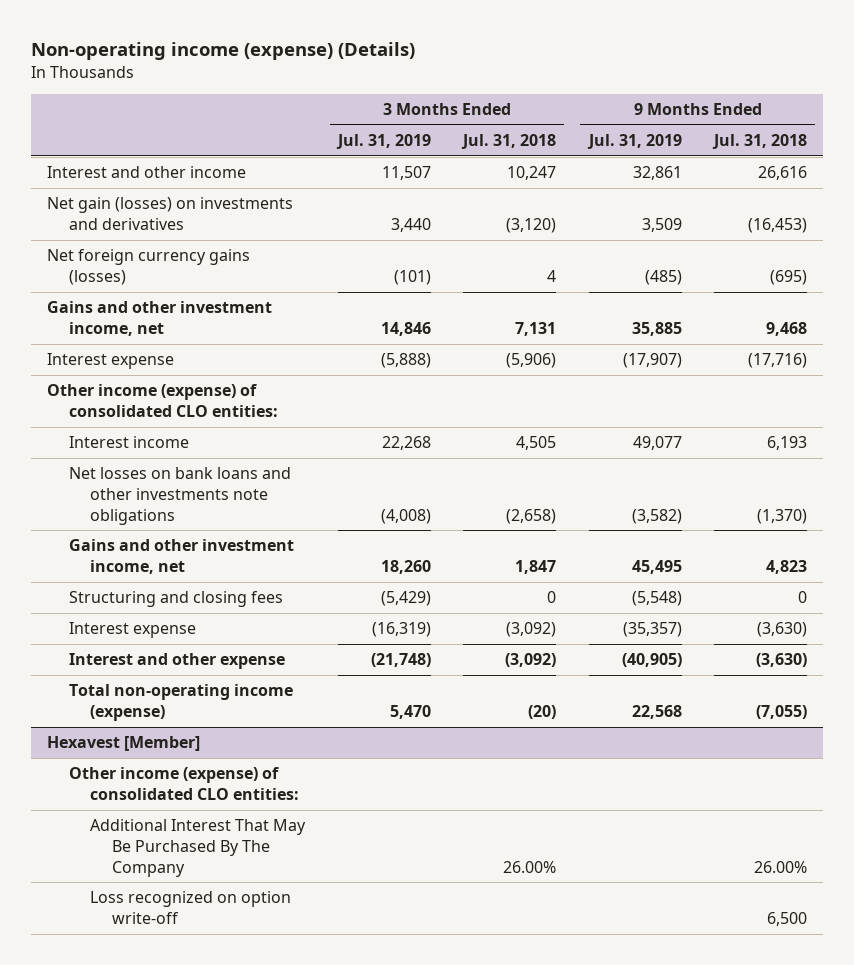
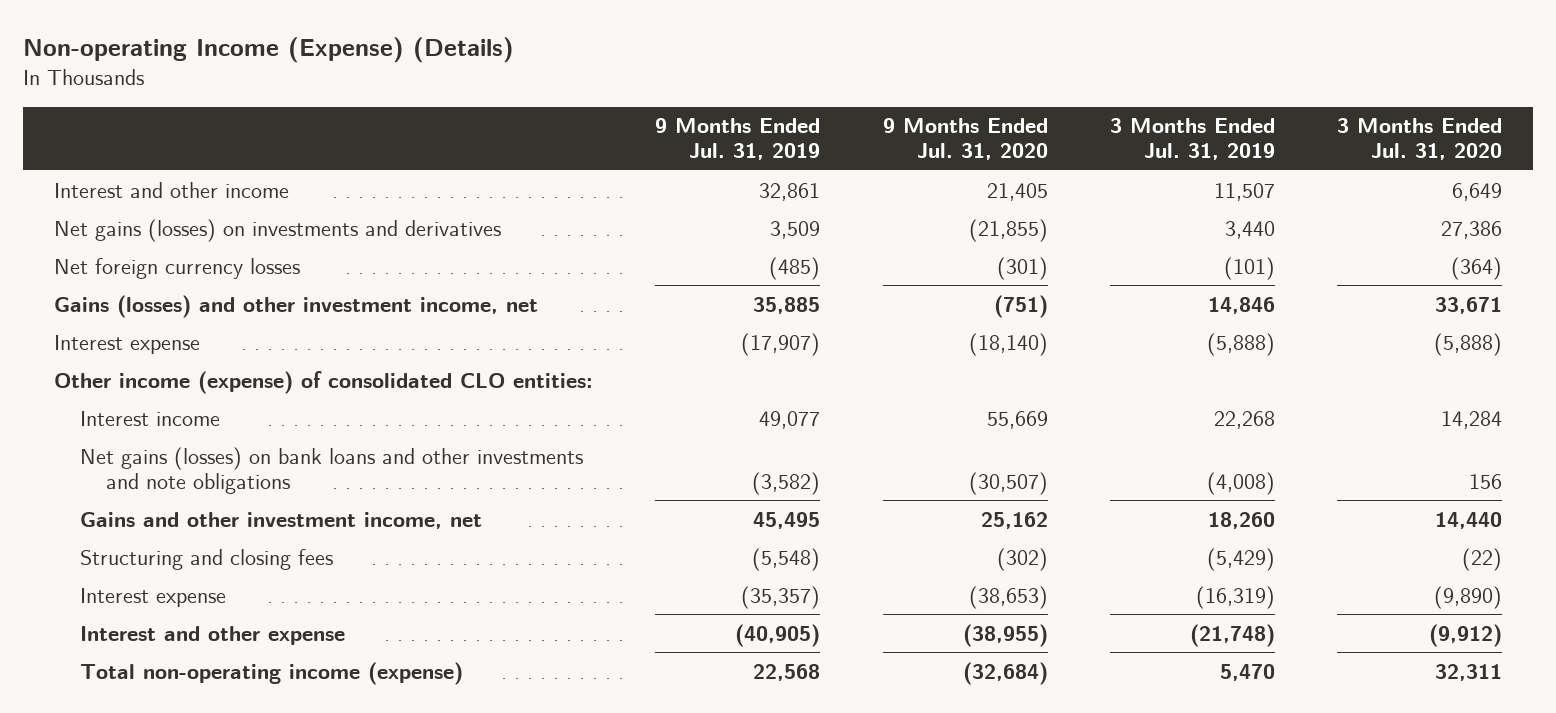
[30,41,415,60] Non-operating income (expense) (Details) -> [23,37,515,64] Non-operating Income (Expense) (Details)
[461,134,557,150] Jul. 31, 2018 -> none
[711,134,807,150] Jul. 31, 2018 -> none
none -> [882,118,1048,161] 9 Months Ended Jul. 31, 2020
none -> [1337,118,1503,161] 3 Months Ended Jul. 31, 2020
[46,197,293,231] Net gain (losses) on investments and derivatives -> [54,218,502,242] Net gains (losses) on investments and derivatives
[46,249,250,286] Net foreign currency gains (losses) -> [54,257,301,279] Net foreign currency losses
[46,301,272,337] Gains and other investment income, net -> [54,294,539,318] Gains (losses) and other investment income, net
[68,467,291,525] Net losses on bank loans and other investments note obligations -> [80,446,584,494] Net gains (losses) on bank loans and other investments and note obligations
[46,736,200,752] Hexavest [Member] -> none
[68,767,300,801] Other income (expense) of consolidated CLO entities: -> none
[90,819,307,877] Additional Interest That May Be Purchased By The Company -> none
[90,891,292,925] Loss recognized on option write-off -> none

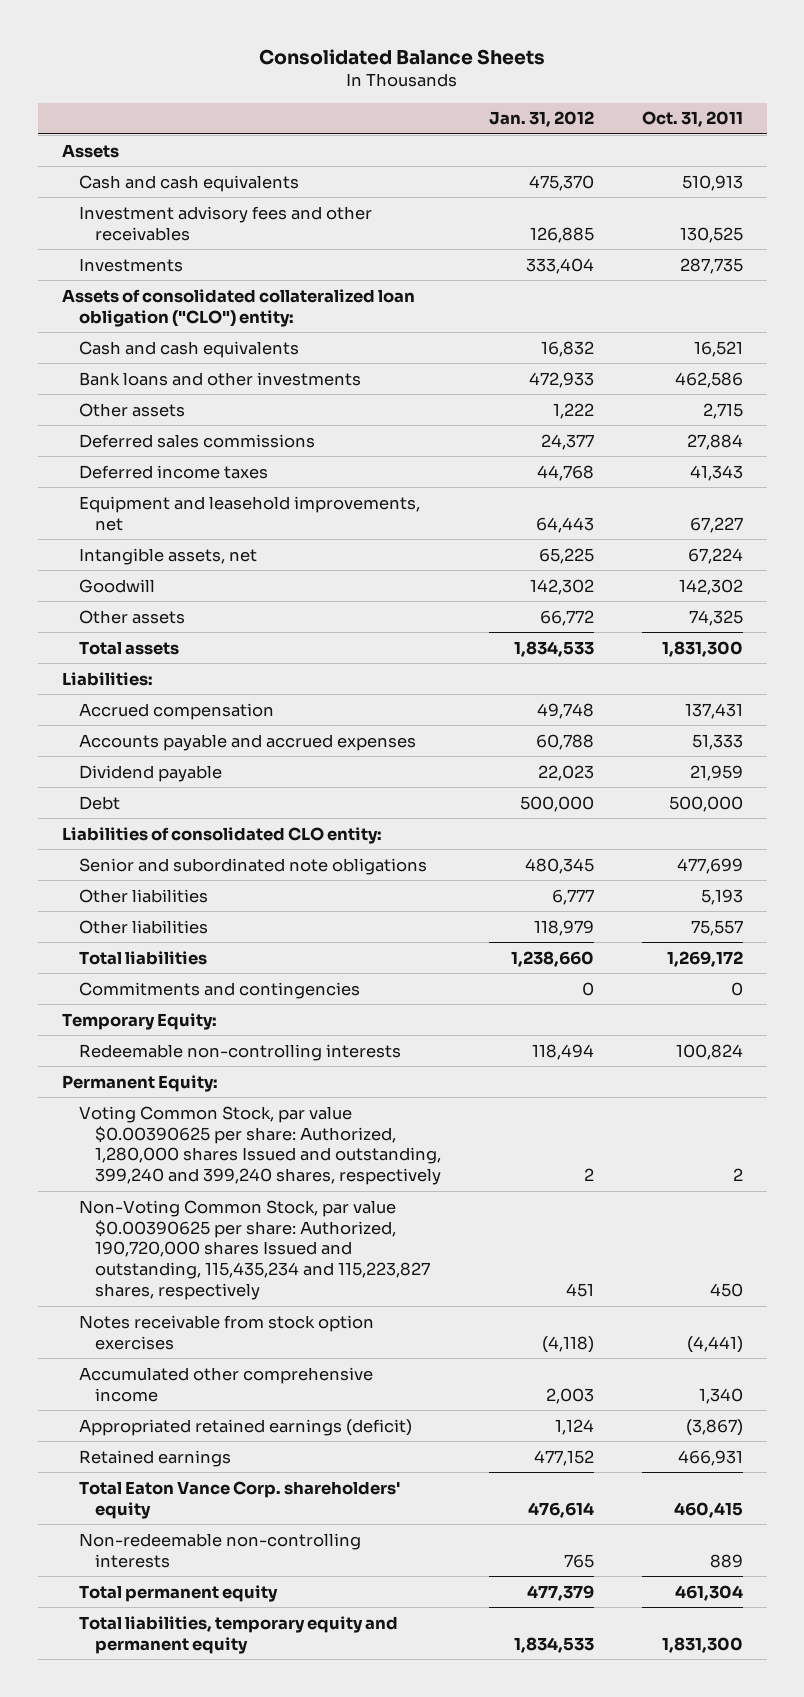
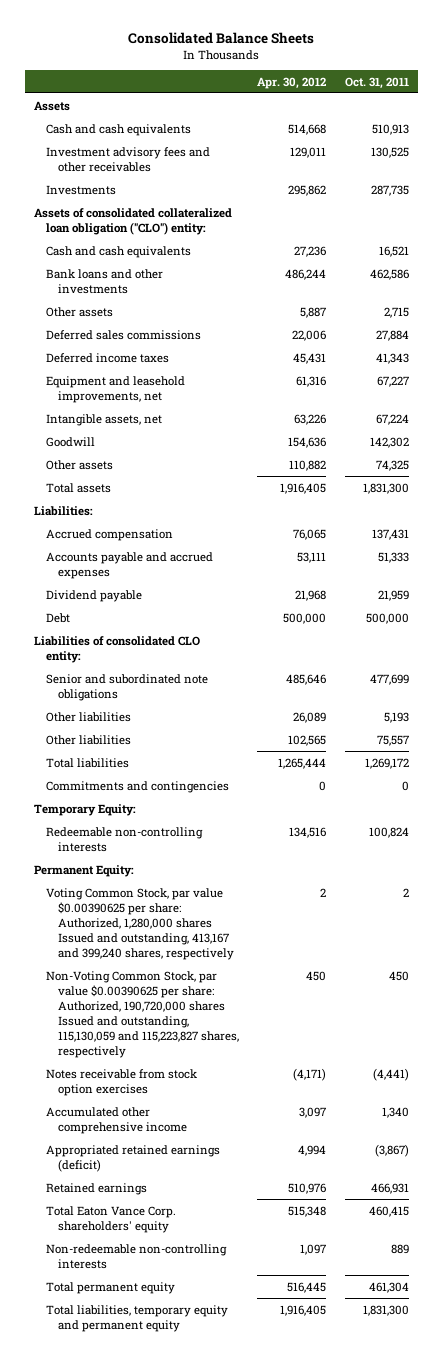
[489,111,595,128] Jan. 31, 2012 -> none
none -> [257,76,327,89] Apr. 30, 2012
[78,1105,442,1186] Voting Common Stock, par value $0.00390625 per share: Authorized, 1,280,000 shares Issued and outstanding, 399,240 and 399,240 shares, respectively -> [45,887,234,960] Voting Common Stock, par value $0.00390625 per share: Authorized, 1,280,000 shares Issued and outstanding, 413,167 and 399,240 shares, respectively
[78,1199,431,1301] Non-Voting Common Stock, par value $0.00390625 per share: Authorized, 190,720,000 shares Issued and outstanding, 115,435,234 and 115,223,827 shares, respectively -> [45,970,239,1058] Non-Voting Common Stock, par value $0.00390625 per share: Authorized, 190,720,000 shares Issued and outstanding, 115,130,059 and 115,223,827 shares, respectively

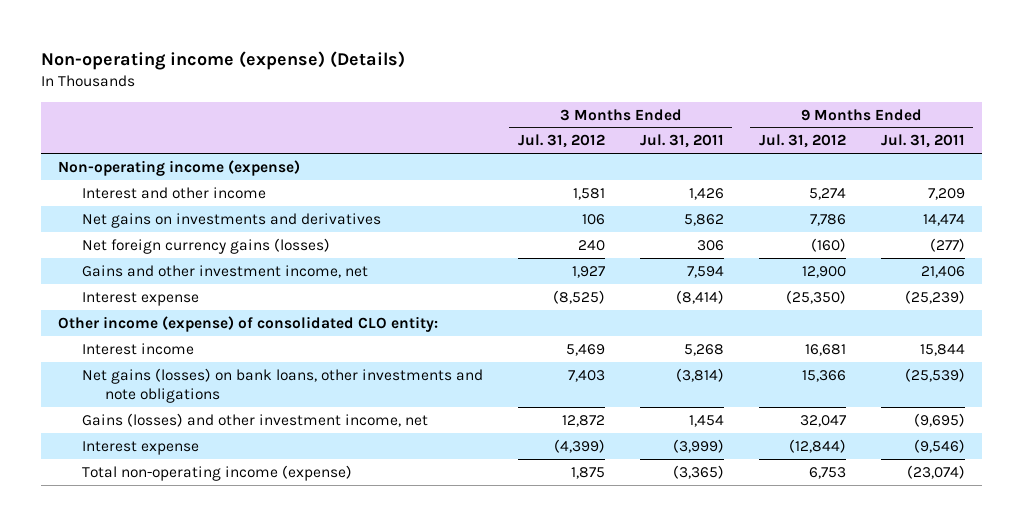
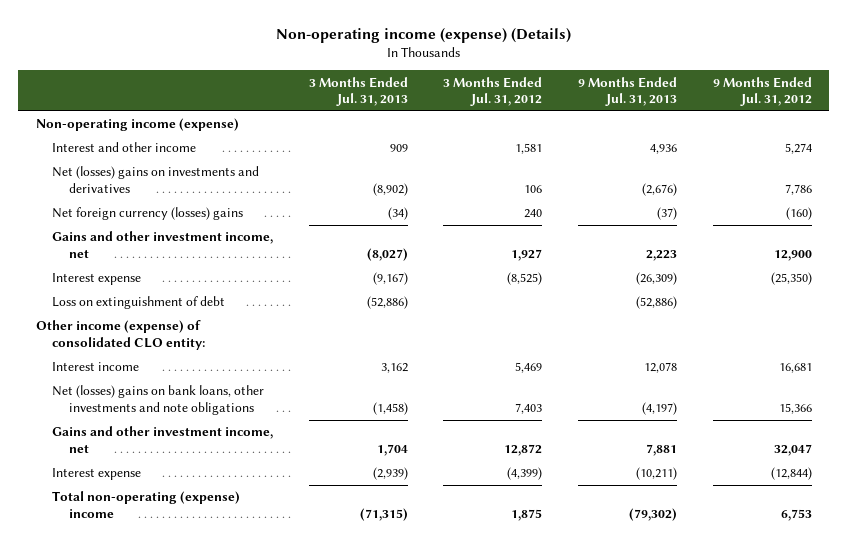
[639,134,724,149] Jul. 31, 2011 -> none
[880,134,965,149] Jul. 31, 2011 -> none
none -> [308,76,408,107] 3 Months Ended Jul. 31, 2013
none -> [578,76,678,107] 9 Months Ended Jul. 31, 2013
[81,212,381,228] Net gains on investments and derivatives -> [52,166,260,194] Net (losses) gains on investments and derivatives
[81,237,330,254] Net foreign currency gains (losses) -> [52,207,244,221] Net foreign currency (losses) gains
none -> [52,296,226,310] Loss on extinguishment of debt
[81,367,483,403] Net gains (losses) on bank loans, other investments and note obligations -> [52,385,265,416] Net (losses) gains on bank loans, other investments and note obligations
[81,412,428,427] Gains (losses) and other investment income, net -> [52,426,274,454] Gains and other investment income, net
[81,464,352,481] Total non-operating income (expense) -> [52,491,241,519] Total non-operating (expense) income

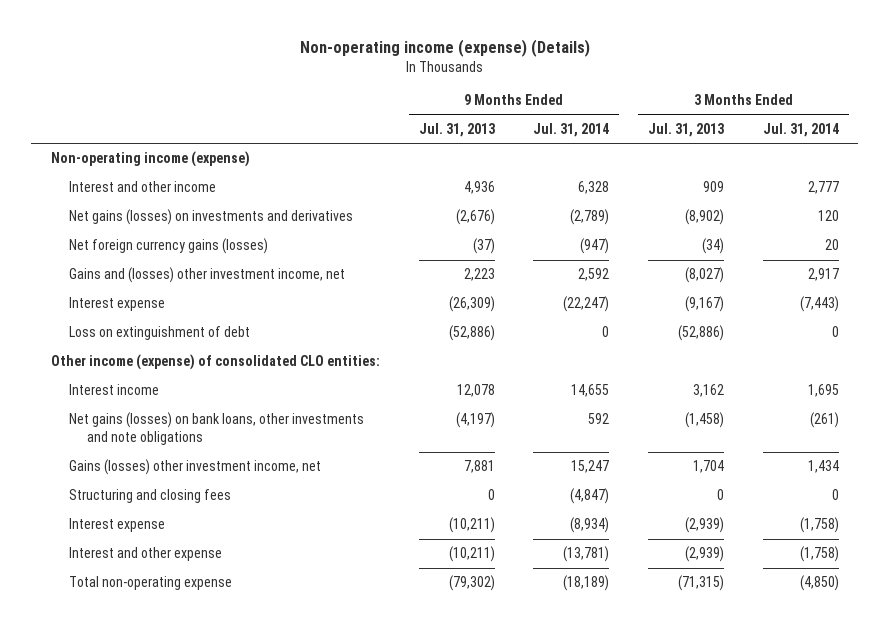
[443,76,543,107] 3 Months Ended Jul. 31, 2012 -> none
[712,76,812,107] 9 Months Ended Jul. 31, 2012 -> none
none -> [533,122,610,137] Jul. 31, 2014
none -> [762,122,839,137] Jul. 31, 2014
[52,166,260,194] Net (losses) gains on investments and derivatives -> [68,209,353,226] Net gains (losses) on investments and derivatives
[52,207,244,221] Net foreign currency (losses) gains -> [68,238,268,255] Net foreign currency gains (losses)
[52,231,274,259] Gains and other investment income, net -> [68,267,345,284] Gains and (losses) other investment income, net
[35,320,206,351] Other income (expense) of consolidated CLO entity: -> [50,354,380,371] Other income (expense) of consolidated CLO entities:
[52,385,265,416] Net (losses) gains on bank loans, other investments and note obligations -> [68,412,364,446] Net gains (losses) on bank loans, other investments and note obligations
[52,426,274,454] Gains and other investment income, net -> [68,459,321,476] Gains (losses) other investment income, net
none -> [68,489,231,504] Structuring and closing fees
none -> [68,547,222,562] Interest and other expense
[52,491,241,519] Total non-operating (expense) income -> [68,576,232,591] Total non-operating expense

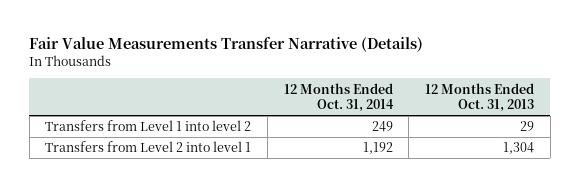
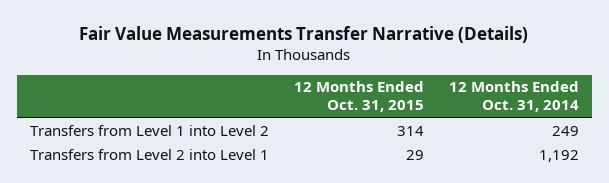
[424,82,534,112] 12 Months Ended Oct. 31, 2013 -> none
none -> [293,81,424,113] 12 Months Ended Oct. 31, 2015
[45,120,252,132] Transfers from Level 1 into level 2 -> [29,124,269,136] Transfers from Level 1 into Level 2
[45,141,252,153] Transfers from Level 2 into level 1 -> [29,148,269,160] Transfers from Level 2 into Level 1

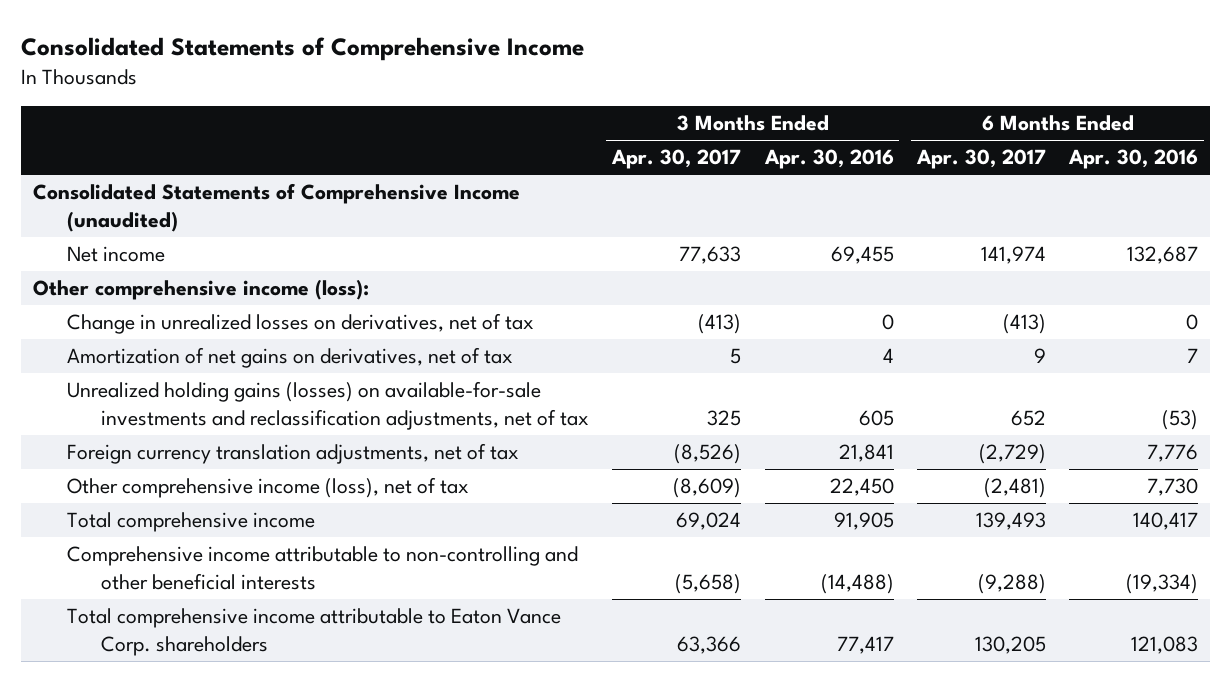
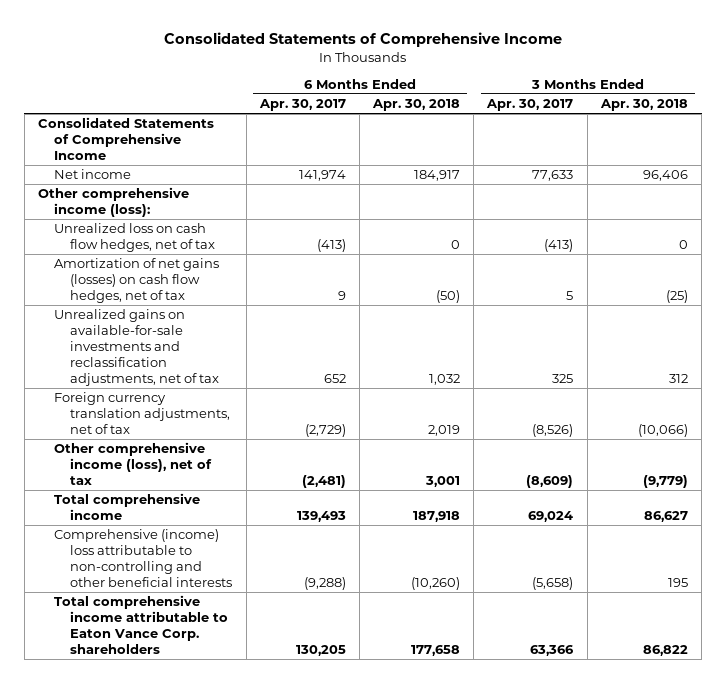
[763,149,894,170] Apr. 30, 2016 -> none
[1068,149,1199,170] Apr. 30, 2016 -> none
none -> [372,99,461,112] Apr. 30, 2018
none -> [599,99,688,112] Apr. 30, 2018
[32,183,520,233] Consolidated Statements of Comprehensive Income (unaudited) -> [38,117,215,160] Consolidated Statements of Comprehensive Income
[66,313,534,335] Change in unrealized losses on derivatives, net of tax -> [54,223,216,253] Unrealized loss on cash flow hedges, net of tax
[66,347,513,369] Amortization of net gains on derivatives, net of tax -> [54,258,220,303] Amortization of net gains (losses) on cash flow hedges, net of tax
[66,381,589,431] Unrealized holding gains (losses) on available-for-sale investments and reclassification adjustments, net of tax -> [54,309,220,386] Unrealized gains on available-for-sale investments and reclassification adjustments, net of tax
[66,546,578,591] Comprehensive income attributable to non-controlling and other beneficial interests -> [54,529,233,587] Comprehensive (income) loss attributable to non-controlling and other beneficial interests

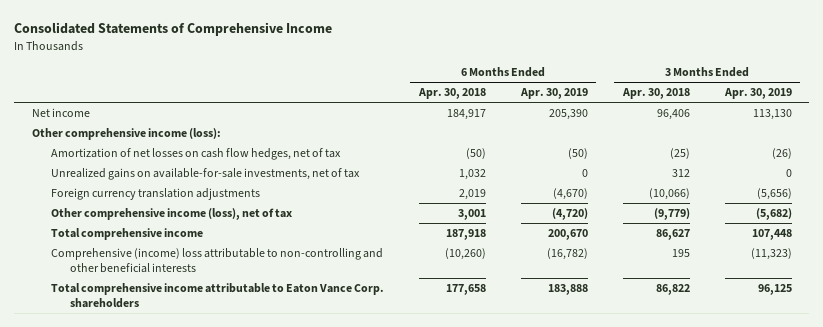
[258,99,346,112] Apr. 30, 2017 -> none
[486,99,574,112] Apr. 30, 2017 -> none
none -> [519,88,588,100] Apr. 30, 2019
none -> [723,88,792,100] Apr. 30, 2019
[38,117,215,160] Consolidated Statements of Comprehensive Income -> none
[54,223,216,253] Unrealized loss on cash flow hedges, net of tax -> none
[54,258,220,303] Amortization of net gains (losses) on cash flow hedges, net of tax -> [50,148,341,161] Amortization of net losses on cash flow hedges, net of tax
[54,309,220,386] Unrealized gains on available-for-sale investments and reclassification adjustments, net of tax -> [50,168,360,181] Unrealized gains on available-for-sale investments, net of tax
[54,392,231,434] Foreign currency translation adjustments, net of tax -> [50,188,260,201] Foreign currency translation adjustments

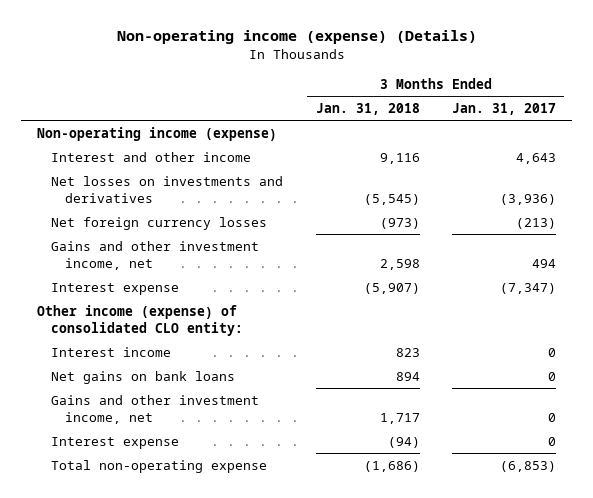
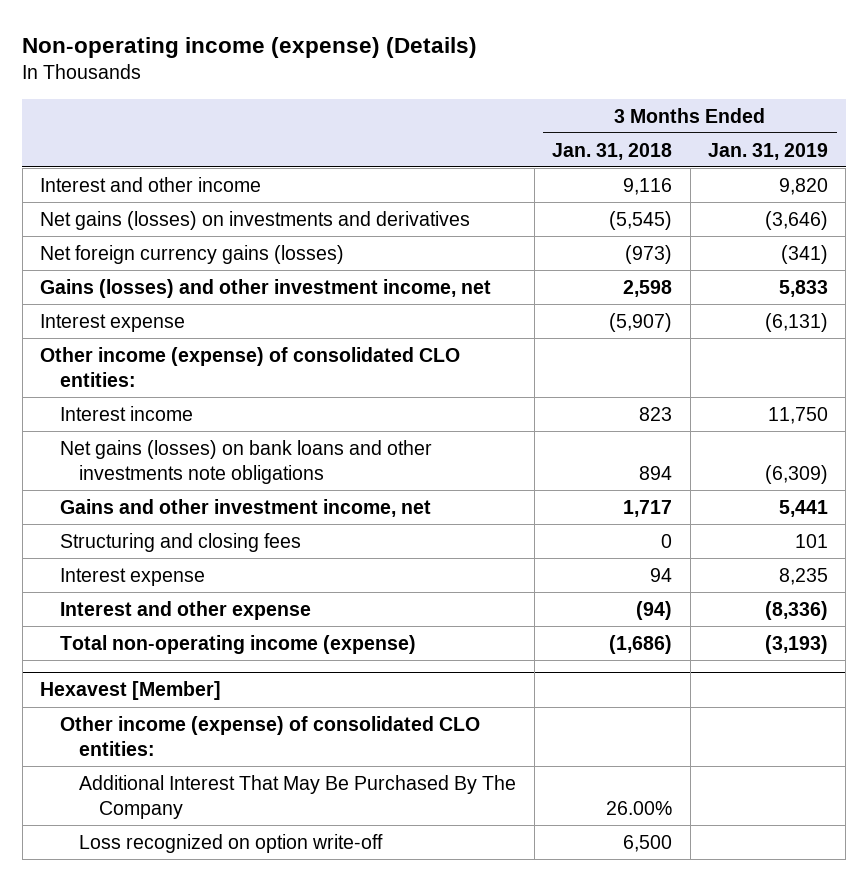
[451,102,556,115] Jan. 31, 2017 -> none
none -> [708,142,829,160] Jan. 31, 2019
[37,126,278,141] Non-operating income (expense) -> none
[51,175,284,203] Net losses on investments and derivatives -> [39,210,470,230] Net gains (losses) on investments and derivatives
[51,216,268,230] Net foreign currency losses -> [39,244,344,264] Net foreign currency gains (losses)
[51,240,260,270] Gains and other investment income, net -> [39,278,491,298] Gains (losses) and other investment income, net
[37,304,244,336] Other income (expense) of consolidated CLO entity: -> [39,346,460,387] Other income (expense) of consolidated CLO entities:
[51,370,236,384] Net gains on bank loans -> [59,439,432,484] Net gains (losses) on bank loans and other investments note obligations
none -> [59,532,301,552] Structuring and closing fees
[387,436,420,448] (94) -> [650,567,673,582] 94
none -> [59,600,311,620] Interest and other expense
[51,459,268,473] Total non-operating expense -> [59,634,416,654] Total non-operating income (expense)
none -> [39,681,221,701] Hexavest [Member]
none -> [59,715,480,756] Other income (expense) of consolidated CLO entities:
none -> [79,774,517,819] Additional Interest That May Be Purchased By The Company
none -> [79,833,384,853] Loss recognized on option write-off

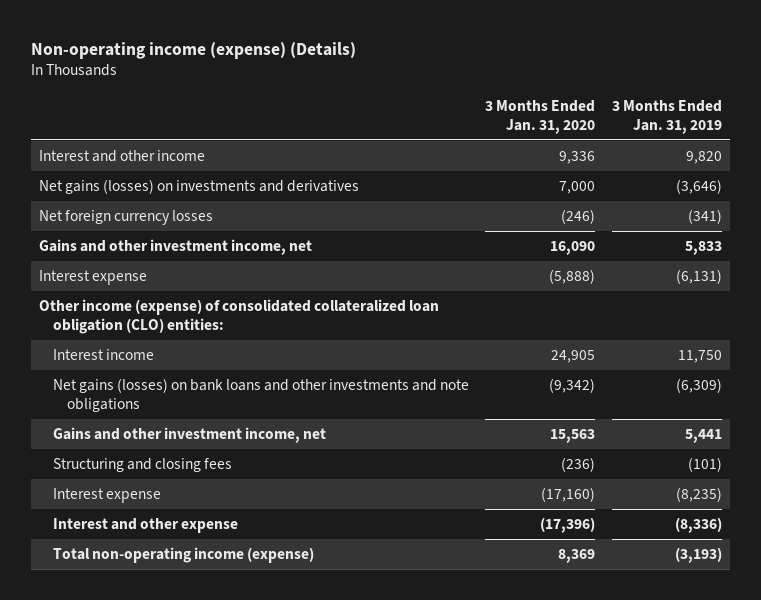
[552,142,673,160] Jan. 31, 2018 -> none
none -> [485,100,596,134] 3 Months Ended Jan. 31, 2020
[39,244,344,264] Net foreign currency gains (losses) -> [39,210,214,226] Net foreign currency losses
[39,278,491,298] Gains (losses) and other investment income, net -> [39,239,313,256] Gains and other investment income, net
[39,346,460,387] Other income (expense) of consolidated CLO entities: -> [39,299,440,334] Other income (expense) of consolidated collateralized loan obligation (CLO) entities:
[59,439,432,484] Net gains (losses) on bank loans and other investments note obligations -> [52,378,469,412] Net gains (losses) on bank loans and other investments and note obligations
[795,533,829,548] 101 -> [687,457,722,473] (101)
[779,567,829,585] 8,235 -> [675,487,722,503] (8,235)
[39,681,221,701] Hexavest [Member] -> none
[59,715,480,756] Other income (expense) of consolidated CLO entities: -> none
[79,774,517,819] Additional Interest That May Be Purchased By The Company -> none
[79,833,384,853] Loss recognized on option write-off -> none

